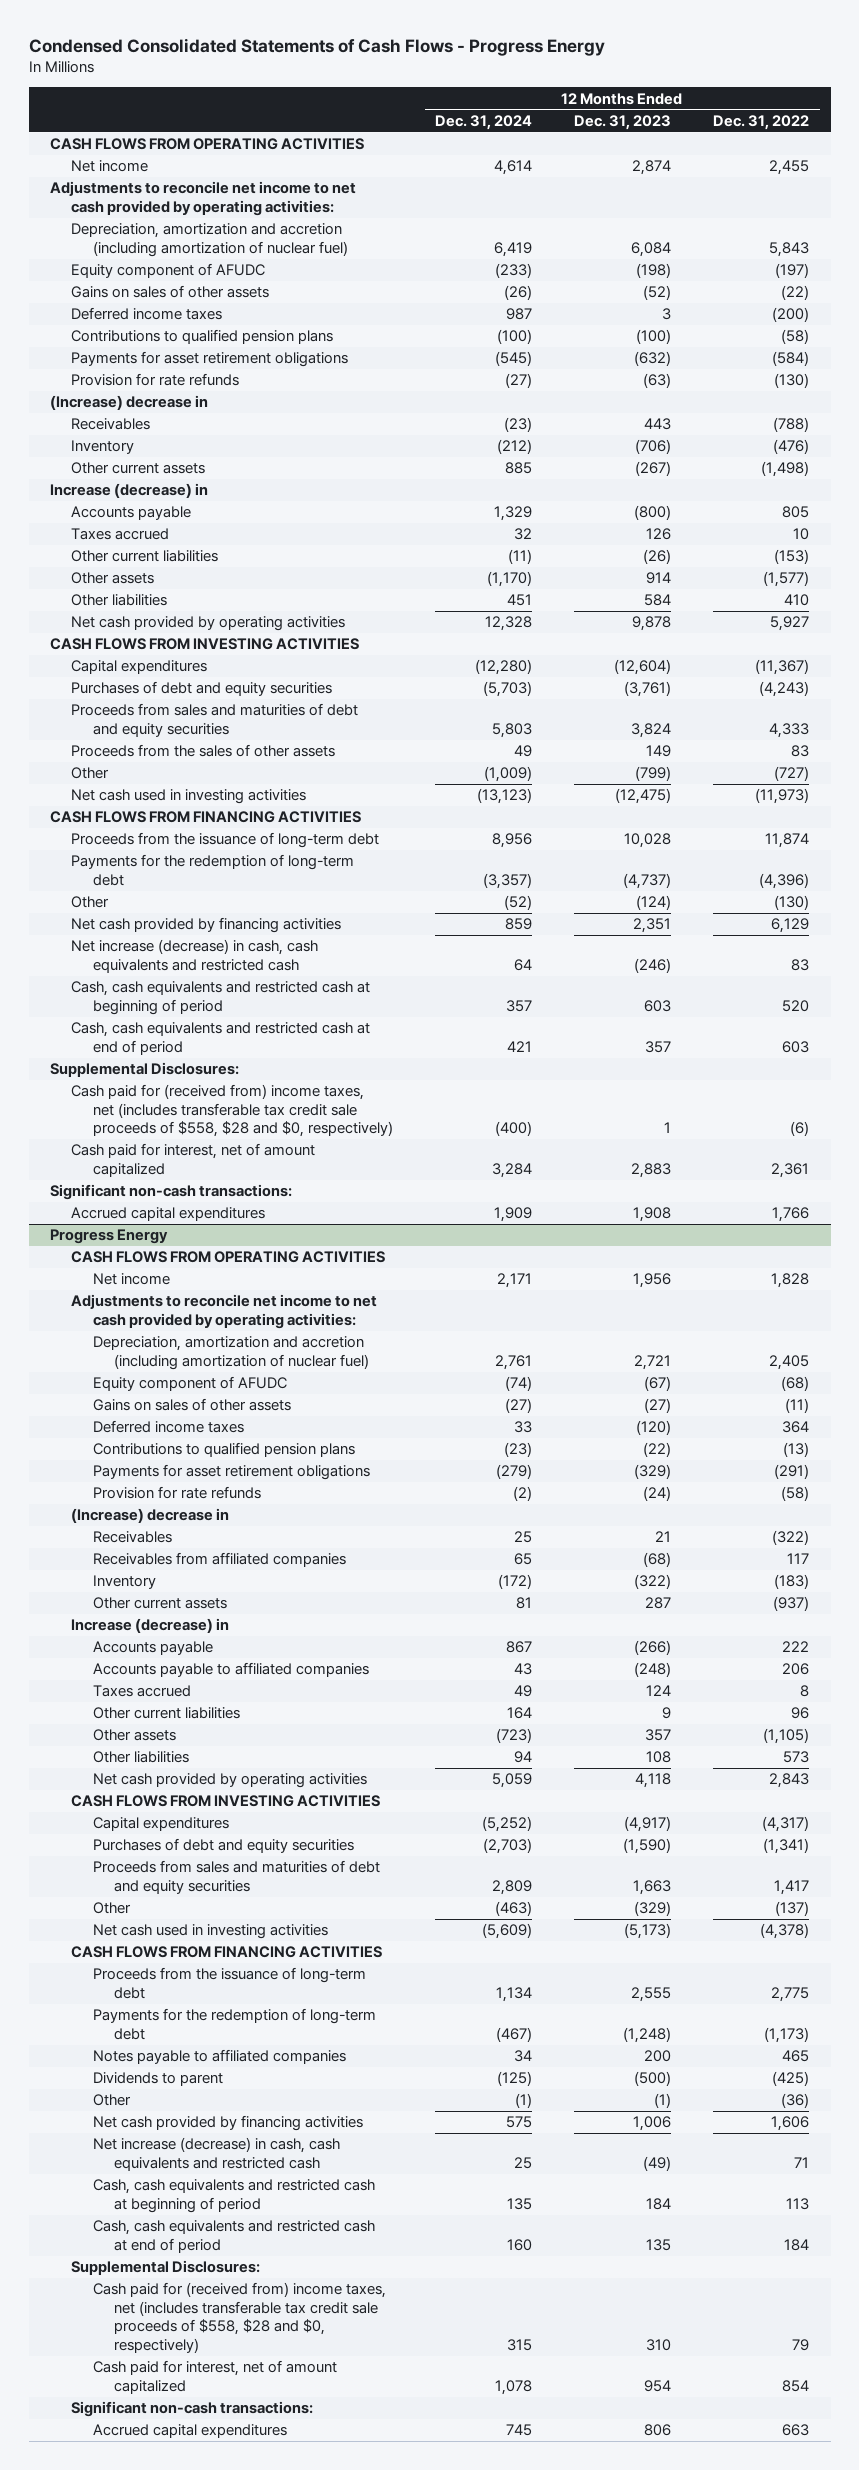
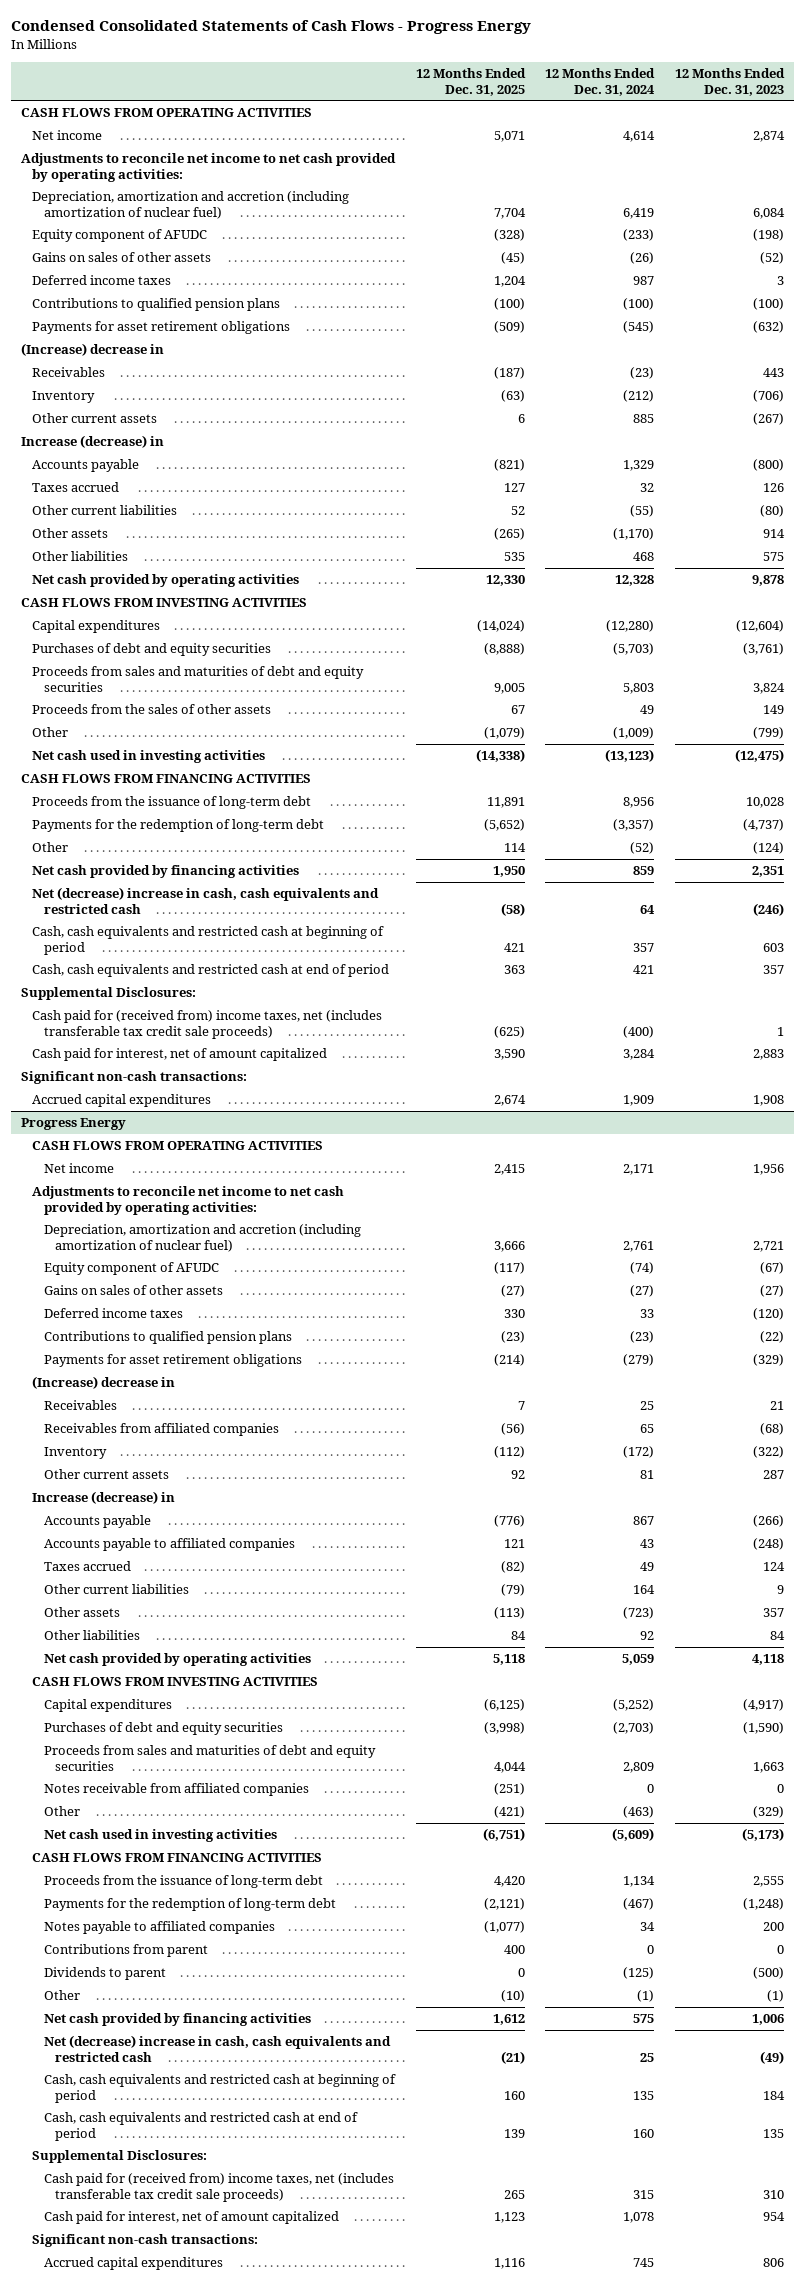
[713,115,810,131] Dec. 31, 2022 -> none
none -> [415,68,526,96] 12 Months Ended Dec. 31, 2025
[71,373,240,387] Provision for rate refunds -> none
[508,549,533,565] (11) -> [630,505,655,518] (55)
[643,549,672,565] (26) -> [760,505,785,518] (80)
[507,594,533,607] 451 -> [633,552,655,562] 468
[644,594,672,607] 584 -> [763,552,785,562] 575
[71,939,319,973] Net increase (decrease) in cash, cash equivalents and restricted cash -> [32,887,380,914] Net (decrease) increase in cash, cash equivalents and restricted cash
[71,1084,393,1138] Cash paid for (received from) income taxes, net (includes transferable tax credit sale proceeds of $558, $28 and $0, respectively) -> [32,1010,383,1039] Cash paid for (received from) income taxes, net (includes transferable tax credit sale proceeds)
[92,1486,261,1500] Provision for rate refunds -> none
[514,1751,533,1764] 94 -> [640,1631,655,1641] 92
[646,1751,672,1764] 108 -> [770,1631,786,1641] 84
none -> [43,1783,309,1797] Notes receivable from affiliated companies
none -> [43,1944,208,1958] Contributions from parent
[92,2137,340,2171] Net increase (decrease) in cash, cash equivalents and restricted cash -> [43,2035,391,2062] Net (decrease) increase in cash, cash equivalents and restricted cash
[92,2282,386,2353] Cash paid for (received from) income taxes, net (includes transferable tax credit sale proceeds of $558, $28 and $0, respectively) -> [43,2173,394,2202] Cash paid for (received from) income taxes, net (includes transferable tax credit sale proceeds)

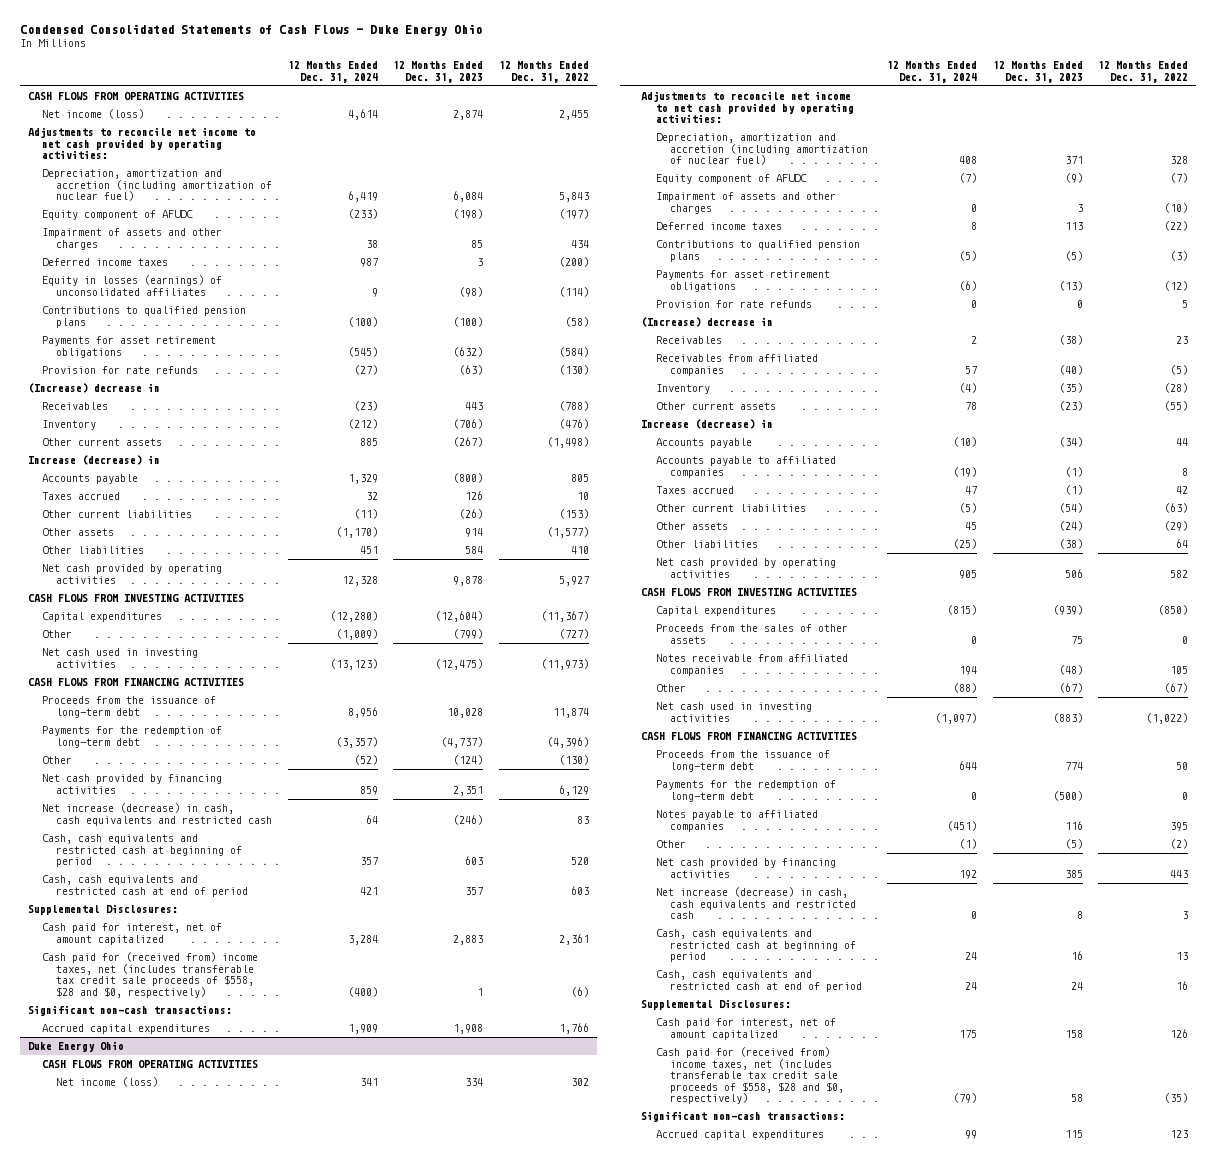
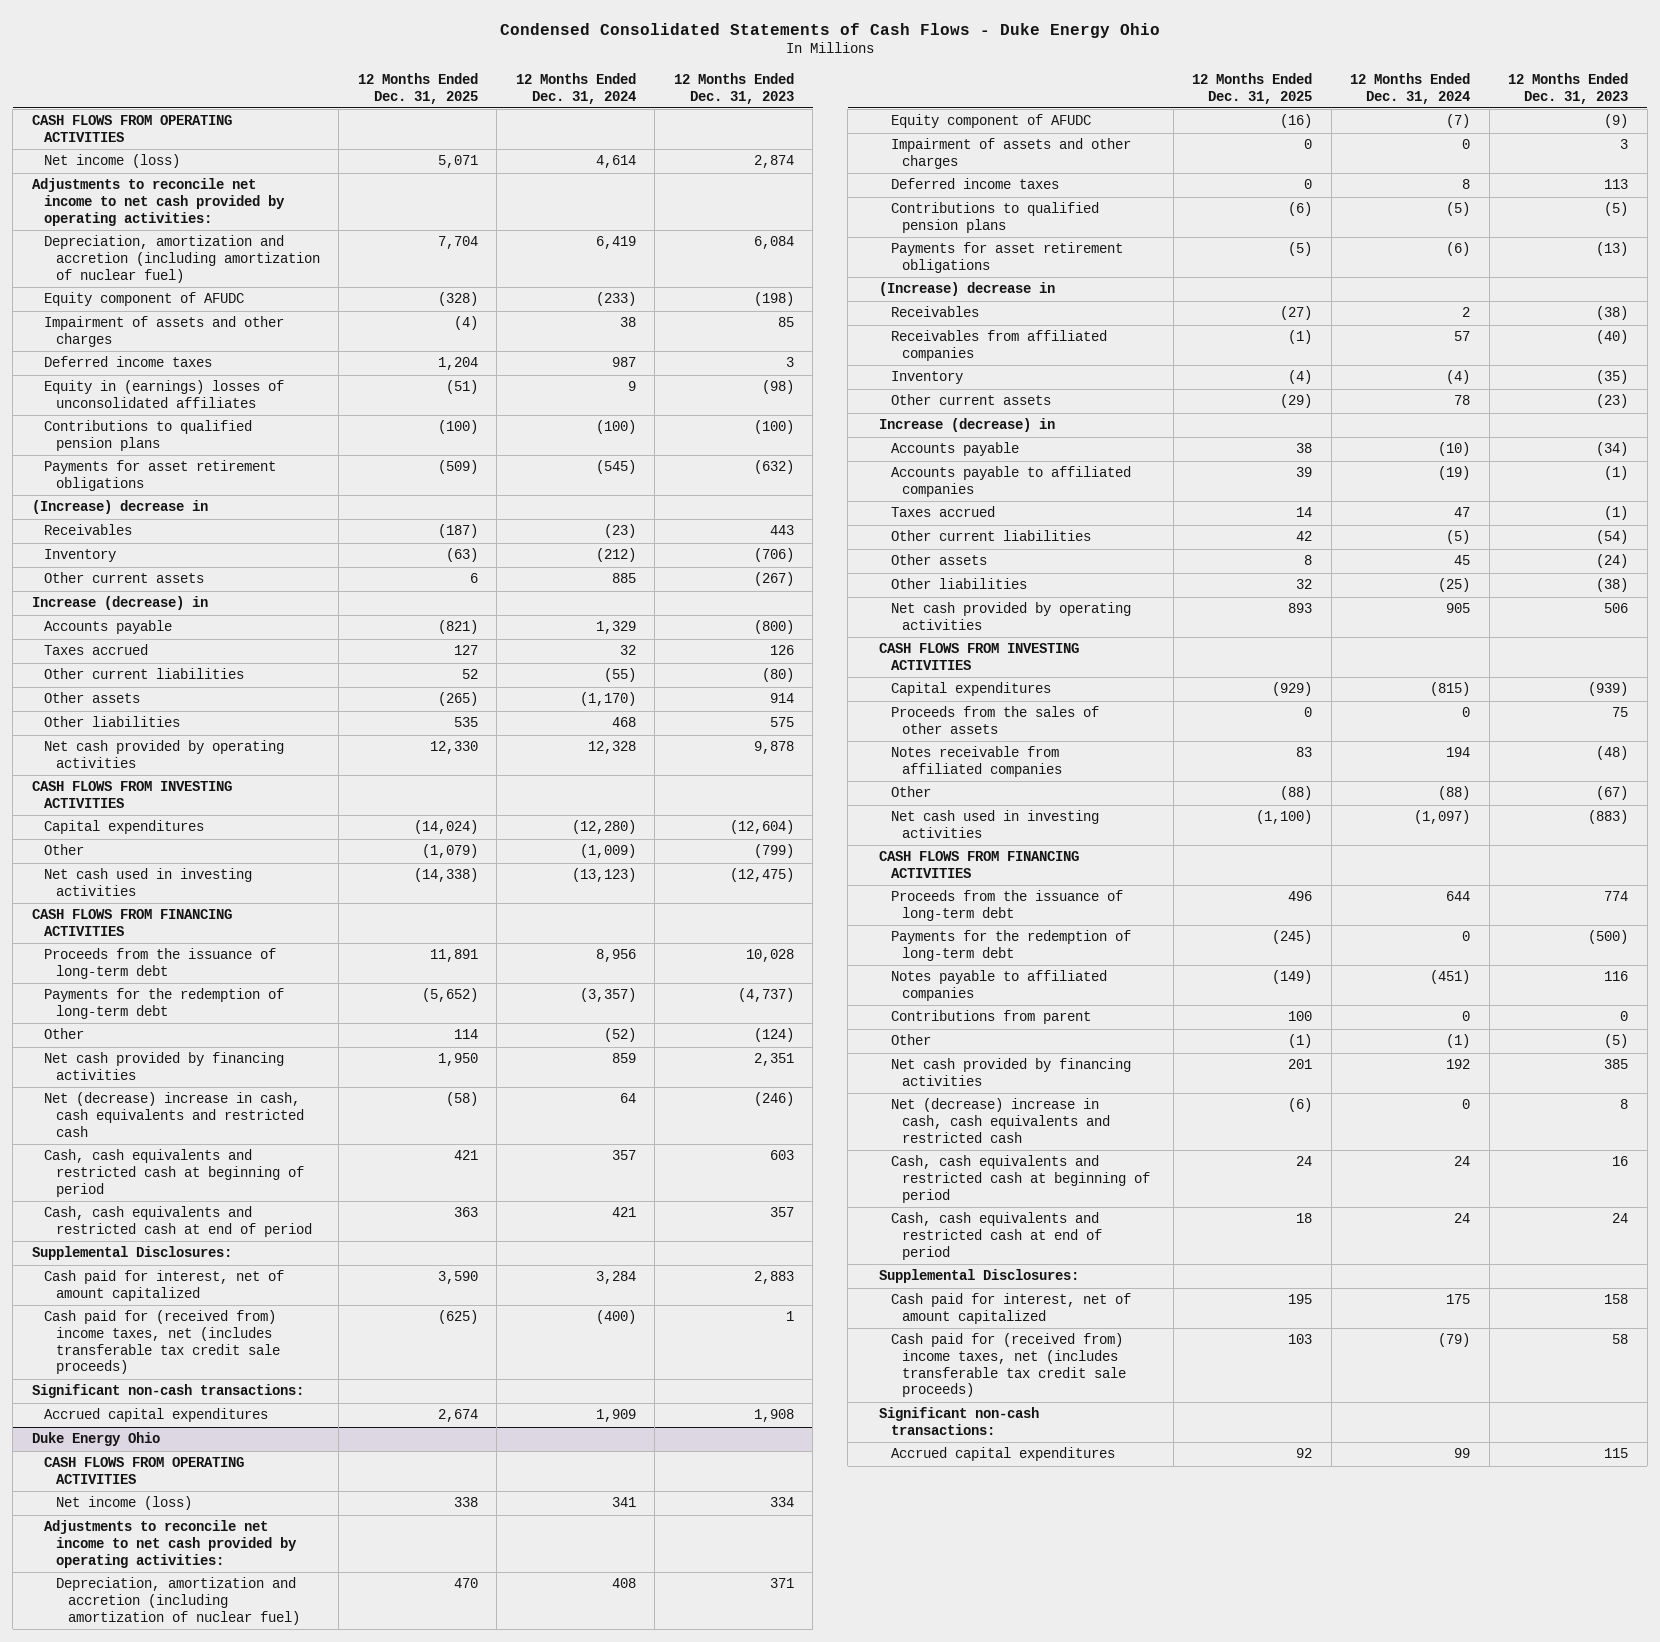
[498,61,589,83] 12 Months Ended Dec. 31, 2022 -> none
none -> [357,72,478,104] 12 Months Ended Dec. 31, 2025
[42,275,223,296] Equity in losses (earnings) of unconsolidated affiliates -> [43,380,284,409] Equity in (earnings) losses of unconsolidated affiliates
[42,366,199,375] Provision for rate refunds -> none
[353,509,378,520] (11) -> [603,668,636,683] (55)
[459,509,484,520] (26) -> [761,668,794,683] (80)
[359,546,378,555] 451 -> [611,717,636,728] 468
[465,546,484,555] 584 -> [769,717,794,728] 575
[42,803,273,826] Net increase (decrease) in cash, cash equivalents and restricted cash -> [43,1092,304,1137] Net (decrease) increase in cash, cash equivalents and restricted cash
[42,952,259,998] Cash paid for (received from) income taxes, net (includes transferable tax credit sale proceeds of $558, $28 and $0, respectively) -> [43,1310,280,1375] Cash paid for (received from) income taxes, net (includes transferable tax credit sale proceeds)
[655,300,812,309] Provision for rate refunds -> none
none -> [890,1010,1091,1025] Contributions from parent
[655,887,856,920] Net increase (decrease) in cash, cash equivalents and restricted cash -> [890,1098,1111,1143] Net (decrease) increase in cash, cash equivalents and restricted cash
[655,1047,844,1105] Cash paid for (received from) income taxes, net (includes transferable tax credit sale proceeds of $558, $28 and $0, respectively) -> [890,1333,1127,1398] Cash paid for (received from) income taxes, net (includes transferable tax credit sale proceeds)

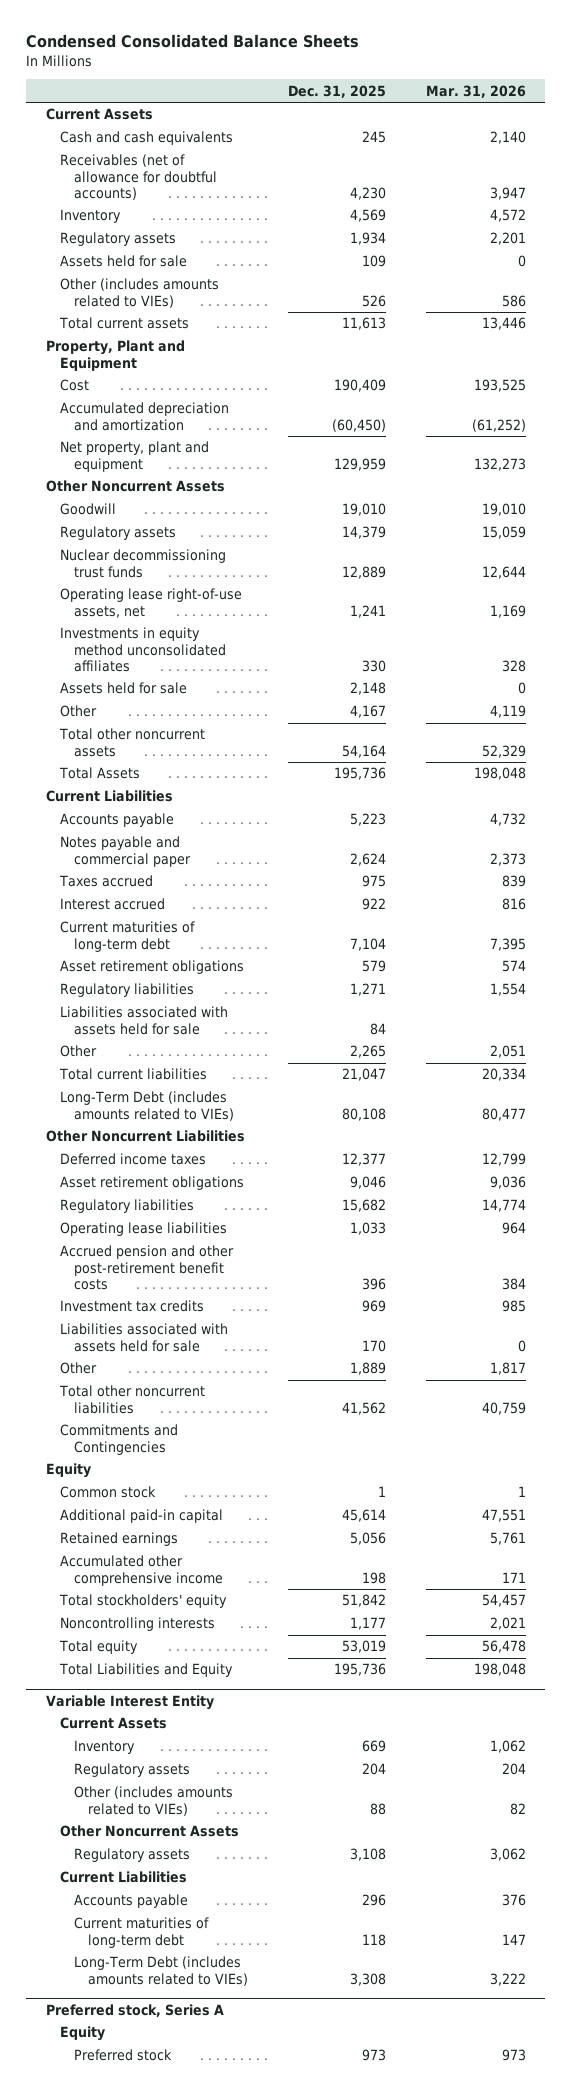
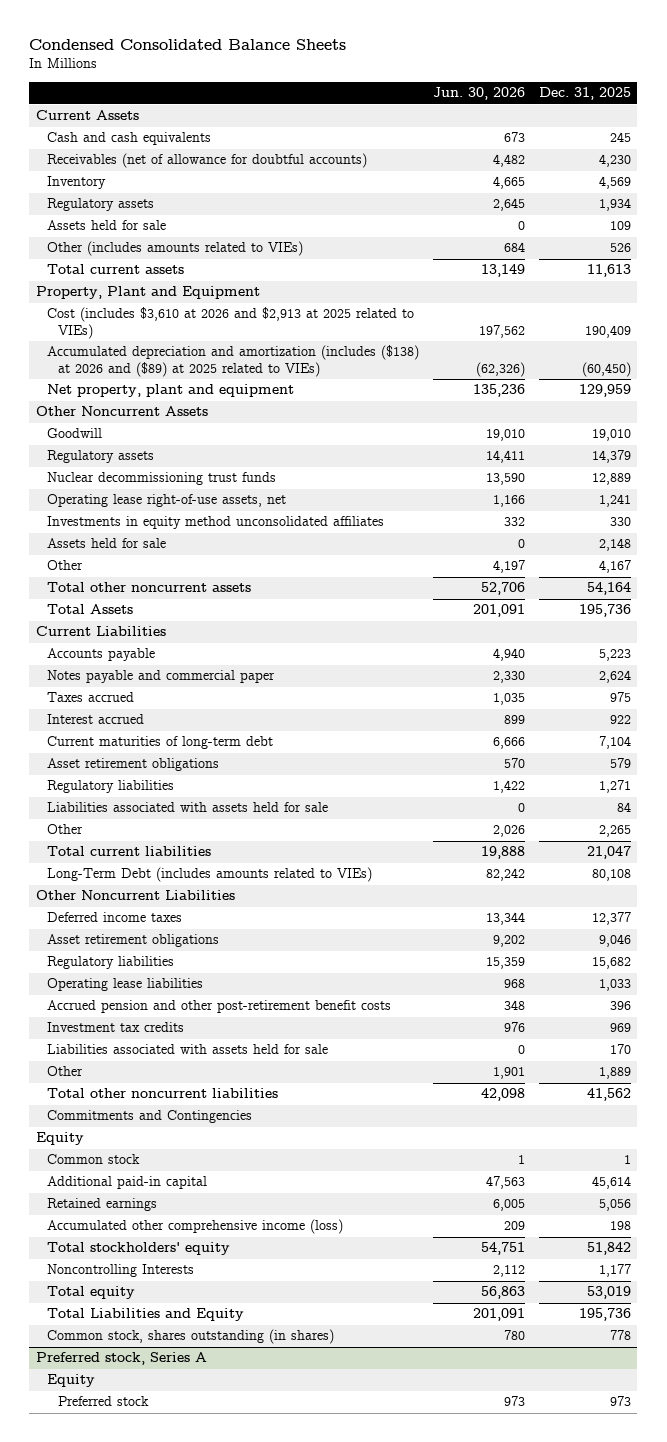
[425,84,526,98] Mar. 31, 2026 -> none
none -> [432,87,525,101] Jun. 30, 2026
[59,379,89,392] Cost -> [47,307,415,340] Cost (includes $3,610 at 2026 and $2,913 at 2025 related to VIEs)
[59,402,229,431] Accumulated depreciation and amortization -> [47,345,420,378] Accumulated depreciation and amortization (includes ($138) at 2026 and ($89) at 2025 related to VIEs)
[59,1555,224,1586] Accumulated other comprehensive income -> [47,1219,344,1235] Accumulated other comprehensive income (loss)
[59,1617,215,1632] Noncontrolling interests -> [47,1264,195,1278] Noncontrolling Interests
[45,1694,214,1710] Variable Interest Entity -> none
[59,1717,167,1730] Current Assets -> none
[74,1740,136,1755] Inventory -> none
[74,1763,191,1778] Regulatory assets -> none
[74,1786,234,1816] Other (includes amounts related to VIEs) -> none
[59,1825,239,1838] Other Noncurrent Assets -> none
[74,1848,191,1863] Regulatory assets -> none
[59,1871,187,1884] Current Liabilities -> none
[74,1894,189,1909] Accounts payable -> none
[74,1917,210,1948] Current maturities of long-term debt -> none
[74,1956,249,1986] Long-Term Debt (includes amounts related to VIEs) -> none
none -> [47,1329,335,1345] Common stock, shares outstanding (in shares)

